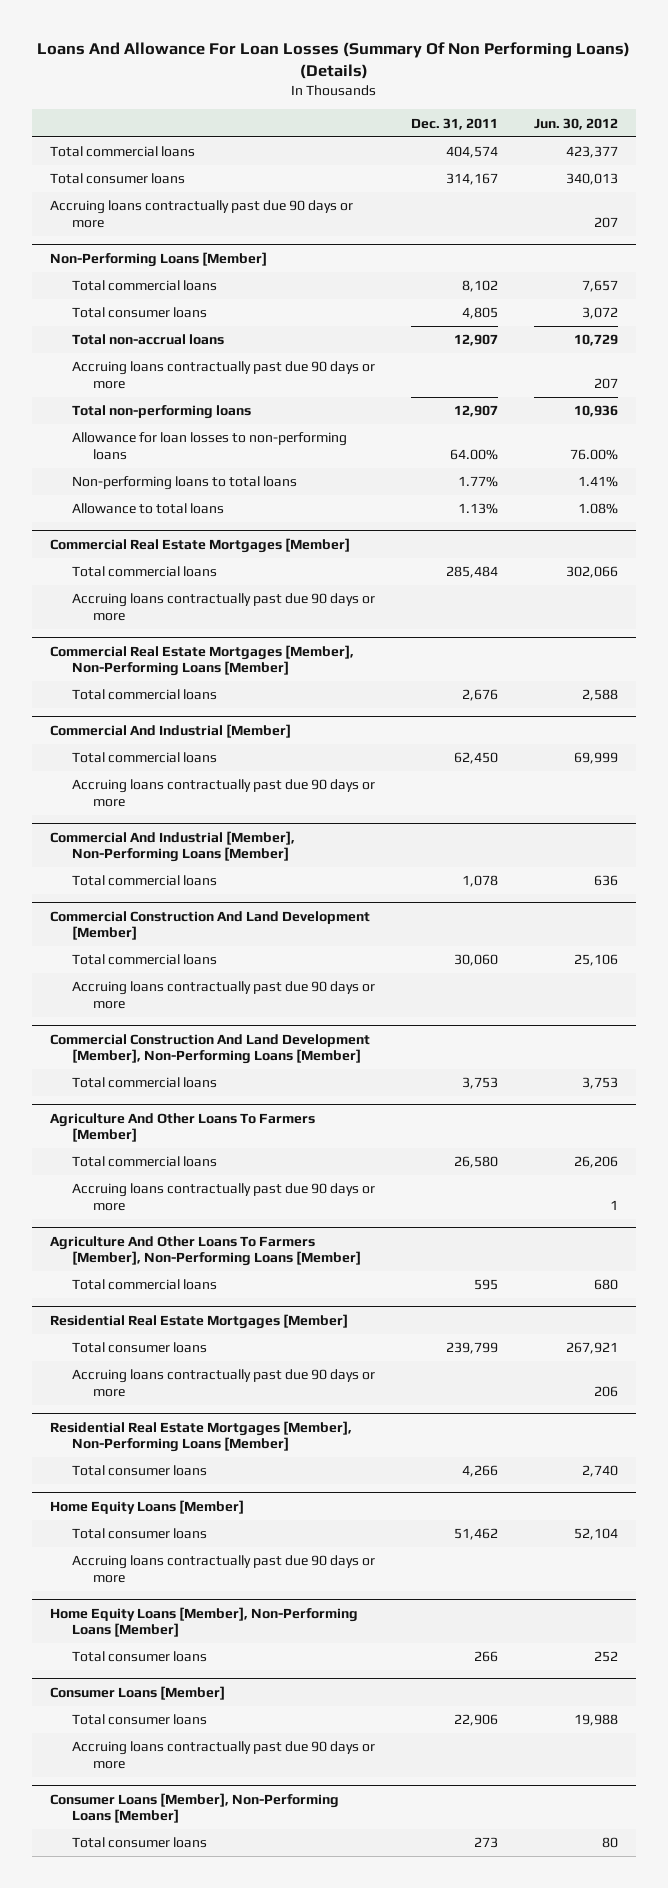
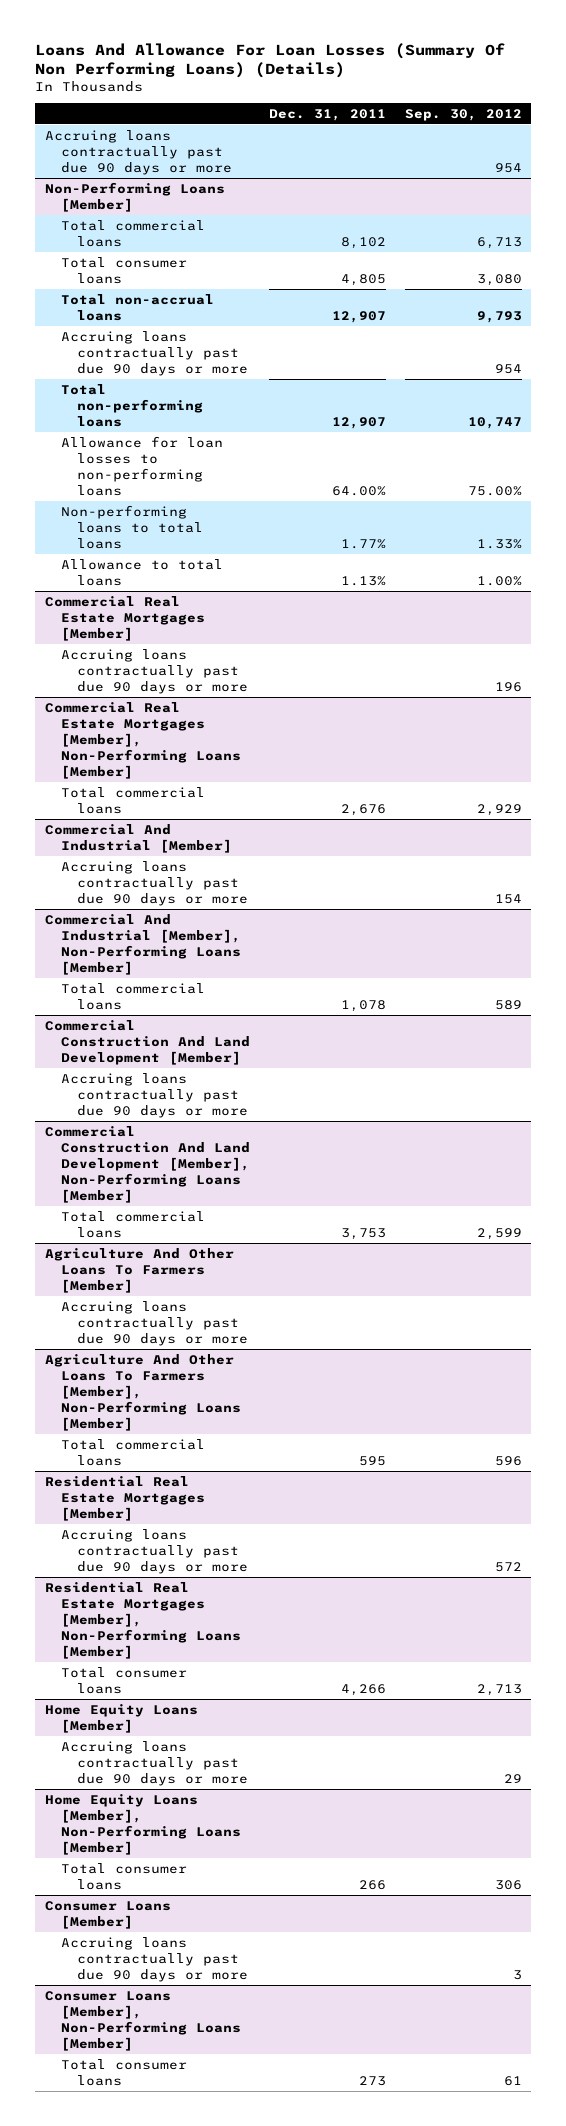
[533,117,618,130] Jun. 30, 2012 -> none
none -> [404,108,522,121] Sep. 30, 2012
[49,146,195,158] Total commercial loans -> none
[49,173,185,185] Total consumer loans -> none
[71,566,217,578] Total commercial loans -> none
[71,752,217,764] Total commercial loans -> none
[71,954,217,966] Total commercial loans -> none
[71,1156,217,1168] Total commercial loans -> none
[71,1342,207,1354] Total consumer loans -> none
[71,1528,207,1540] Total consumer loans -> none
[71,1714,207,1726] Total consumer loans -> none

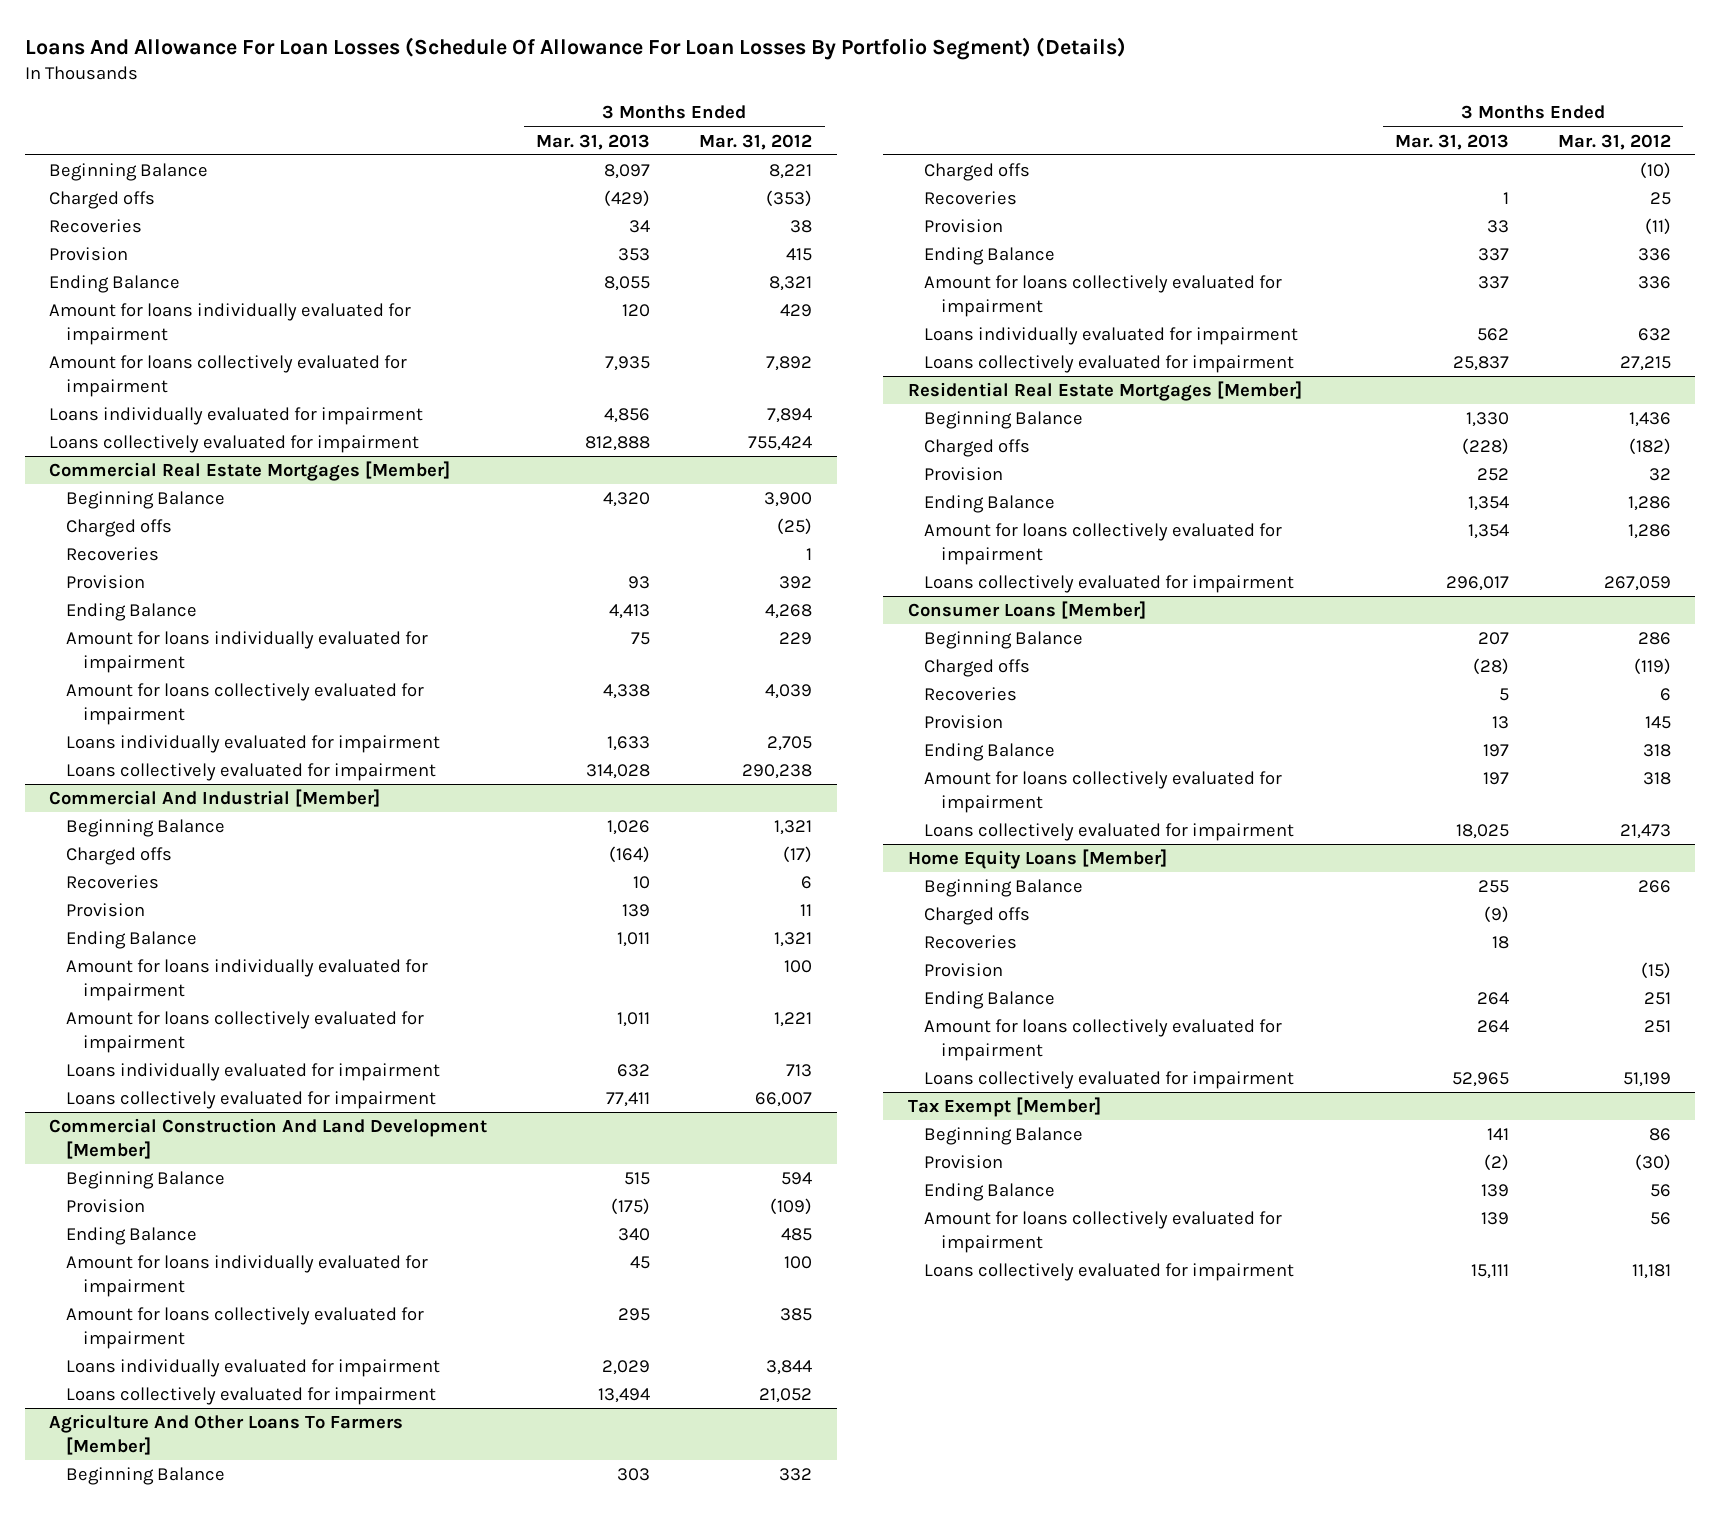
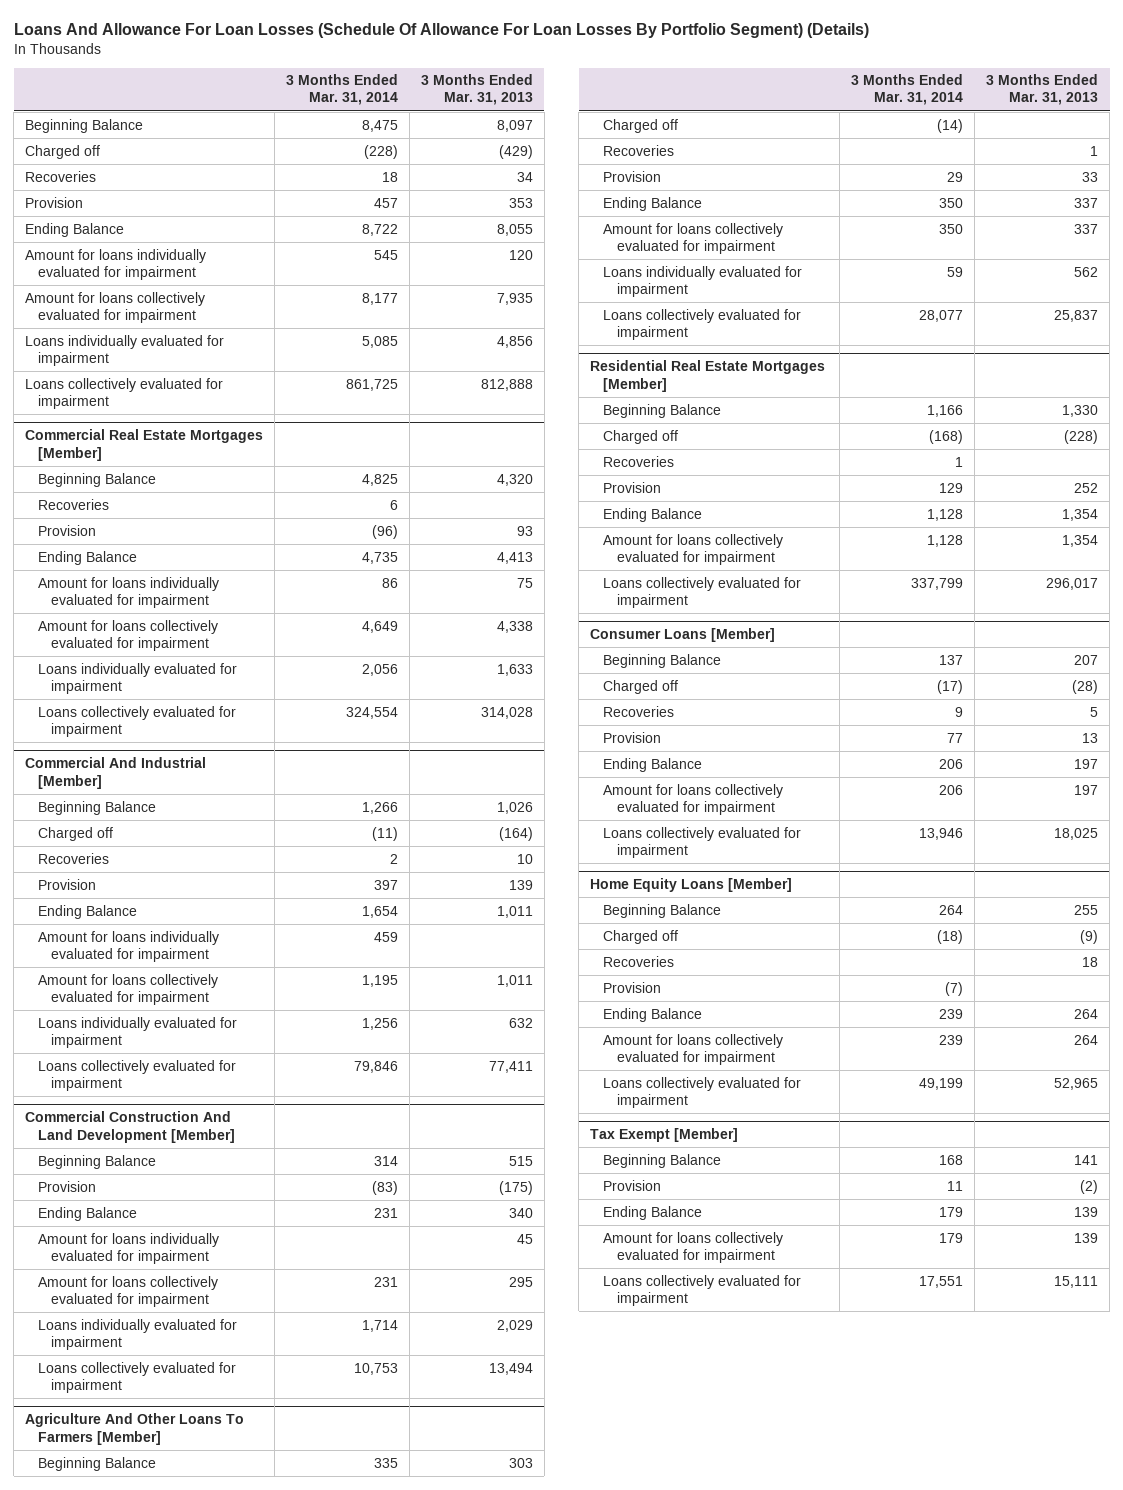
[699,133,813,150] Mar. 31, 2012 -> none
none -> [285,74,398,106] 3 Months Ended Mar. 31, 2014
[49,191,156,210] Charged offs -> [25,144,101,159] Charged off
[66,519,173,538] Charged offs -> none
[66,847,173,866] Charged offs -> [38,826,114,841] Charged off
[924,163,1031,182] Charged offs -> [603,118,679,133] Charged off
[924,439,1031,458] Charged offs -> [603,429,679,444] Charged off
none -> [603,455,675,467] Recoveries
[924,659,1031,678] Charged offs -> [603,679,679,694] Charged off
[924,907,1031,926] Charged offs -> [603,929,679,944] Charged off

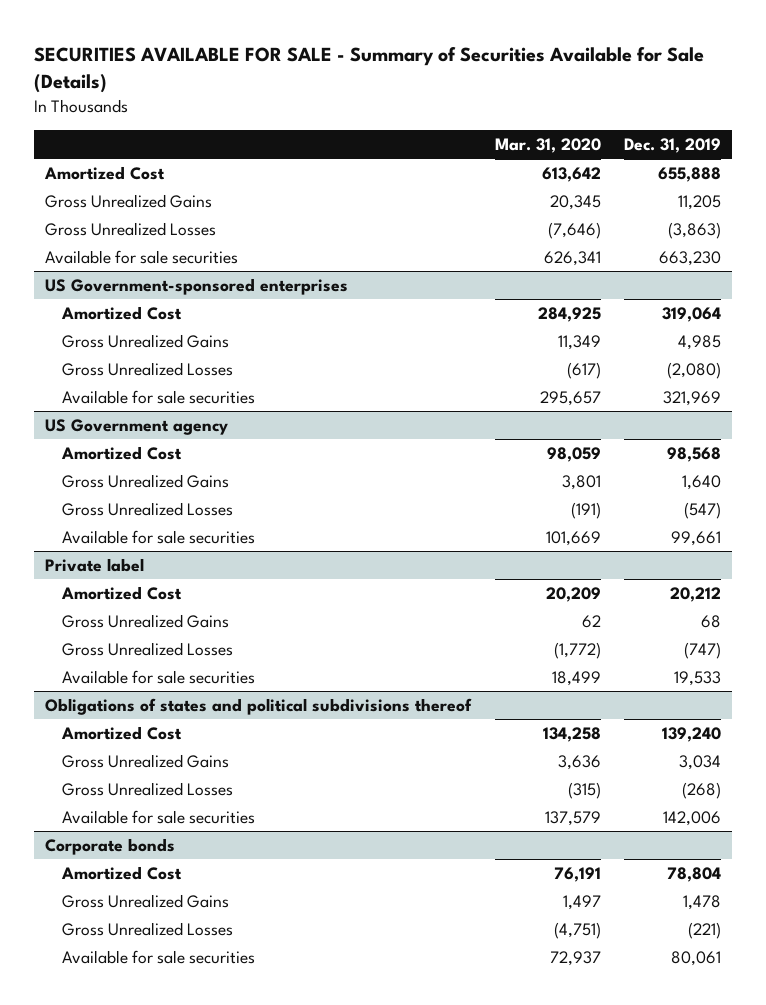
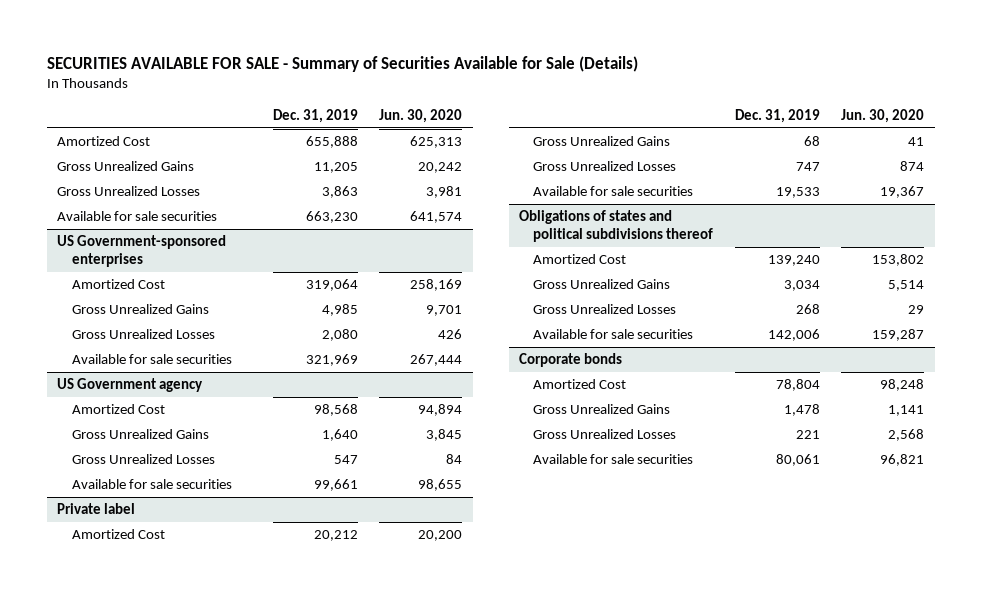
[494,137,601,153] Mar. 31, 2020 -> none
none -> [379,108,463,123] Jun. 30, 2020
[667,221,721,239] (3,863) -> [321,186,358,199] 3,863
[666,361,721,379] (2,080) -> [321,329,358,342] 2,080
[683,501,721,519] (547) -> [333,455,358,465] 547
[683,641,721,659] (747) -> [795,162,820,172] 747
[681,781,721,799] (268) -> [795,304,820,315] 268
[687,921,721,939] (221) -> [795,430,820,440] 221

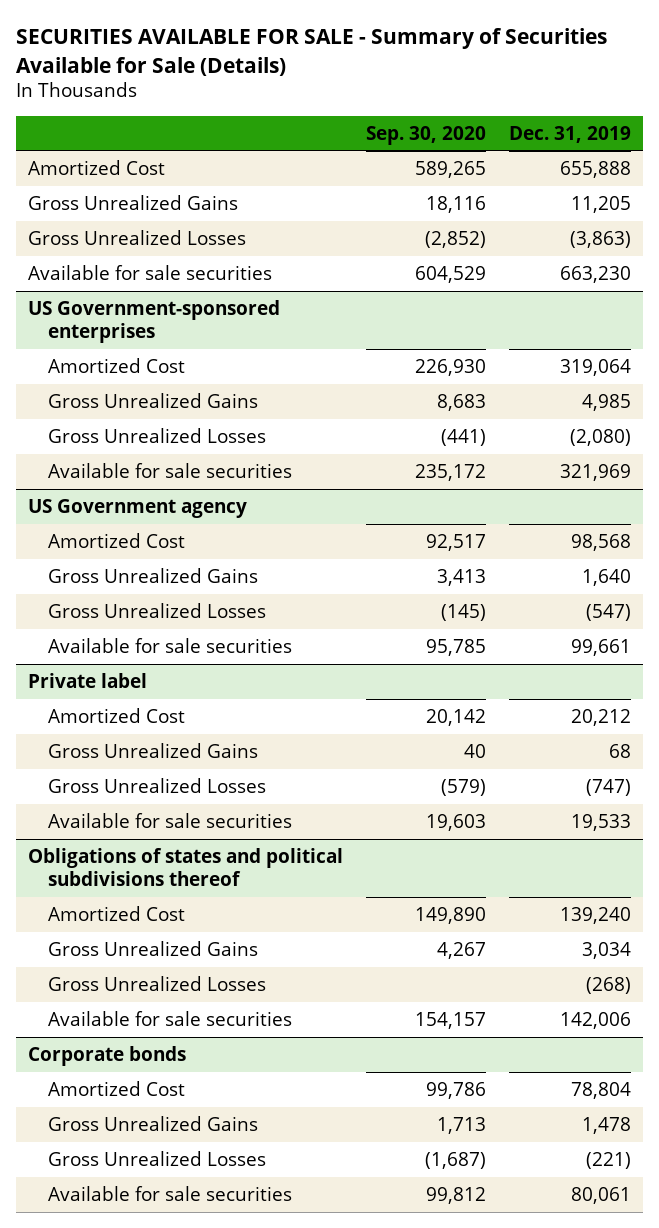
[379,108,463,123] Jun. 30, 2020 -> none
none -> [365,125,486,145] Sep. 30, 2020
[321,186,358,199] 3,863 -> [570,230,632,248] (3,863)
[321,329,358,342] 2,080 -> [570,428,632,446] (2,080)
[333,455,358,465] 547 -> [586,603,632,621] (547)
[795,162,820,172] 747 -> [586,778,632,796] (747)
[795,304,820,315] 268 -> [586,976,632,994] (268)
[795,430,820,440] 221 -> [586,1151,632,1169] (221)

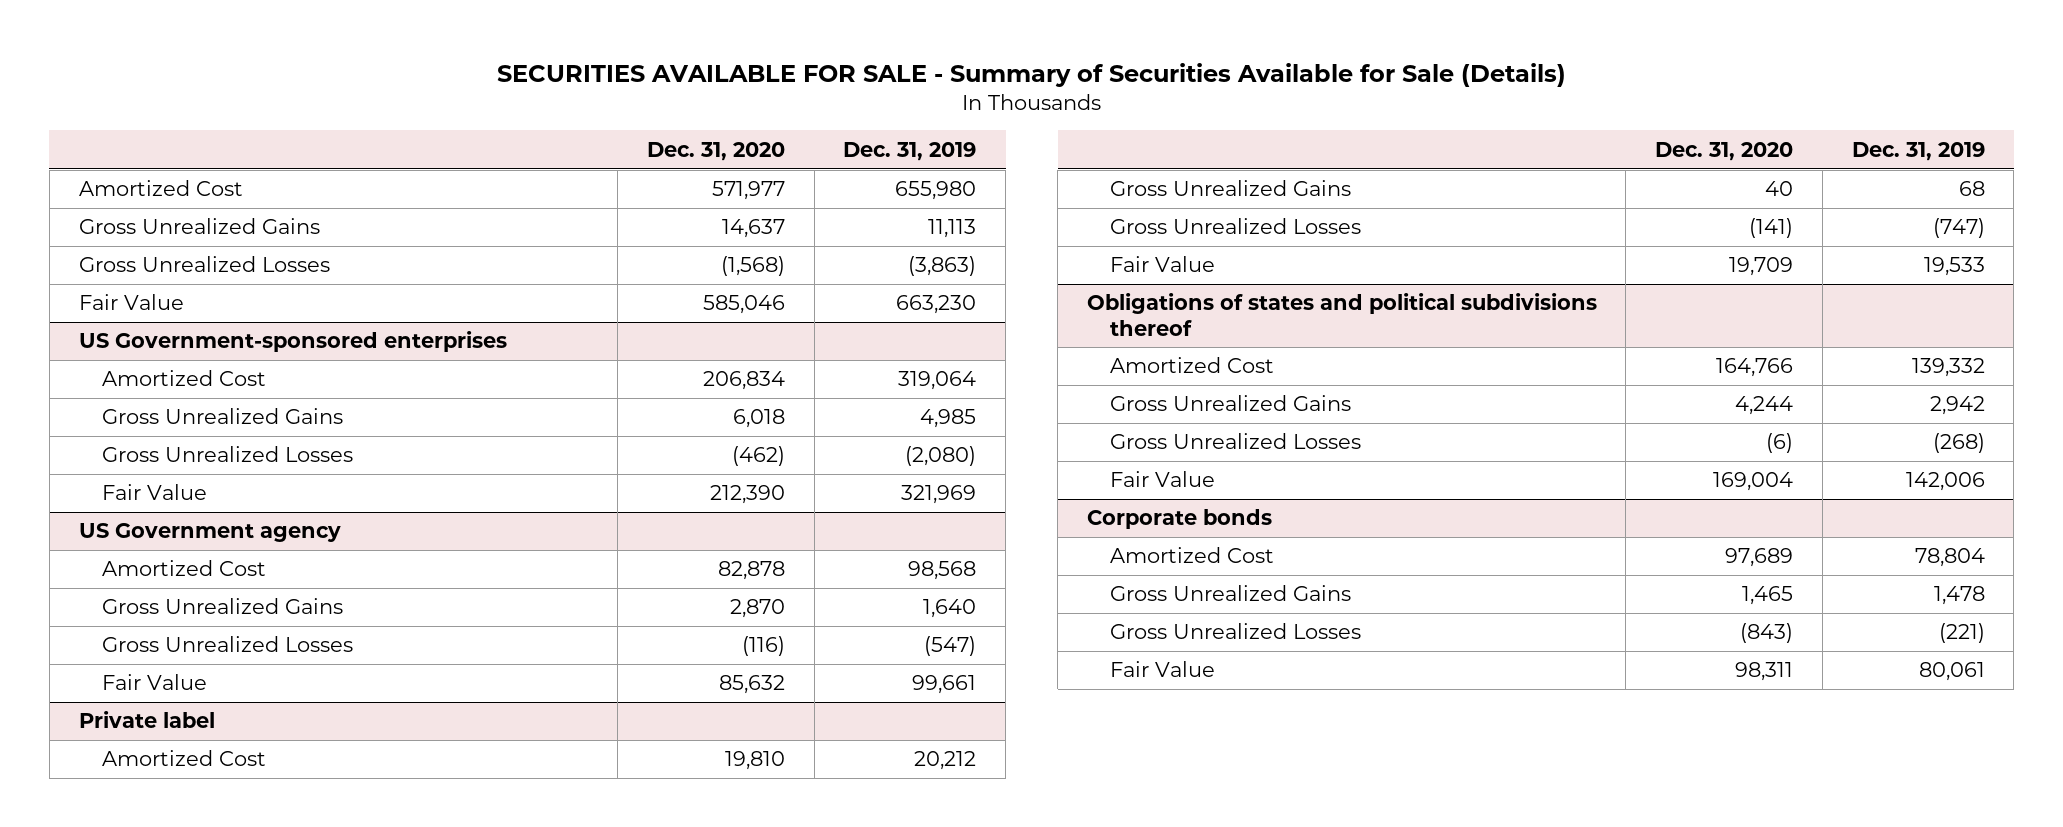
[365,125,486,145] Sep. 30, 2020 -> none
none -> [647,141,786,161] Dec. 31, 2020
[560,160,632,178] 655,888 -> [895,181,977,201] 655,980
[571,195,632,213] 11,205 -> [928,219,977,239] 11,113
[27,264,272,280] Available for sale securities -> [78,294,184,311] Fair Value
[48,462,293,478] Available for sale securities -> [101,484,207,501] Fair Value
[48,637,293,653] Available for sale securities -> [101,674,207,691] Fair Value
[48,812,293,828] Available for sale securities -> [1110,256,1216,273] Fair Value
[560,906,632,924] 139,240 -> [1911,358,1985,378] 139,332
[582,941,632,959] 3,034 -> [1929,396,1985,416] 2,942
[48,1010,293,1026] Available for sale securities -> [1110,471,1216,488] Fair Value
[48,1185,293,1201] Available for sale securities -> [1110,661,1216,678] Fair Value

